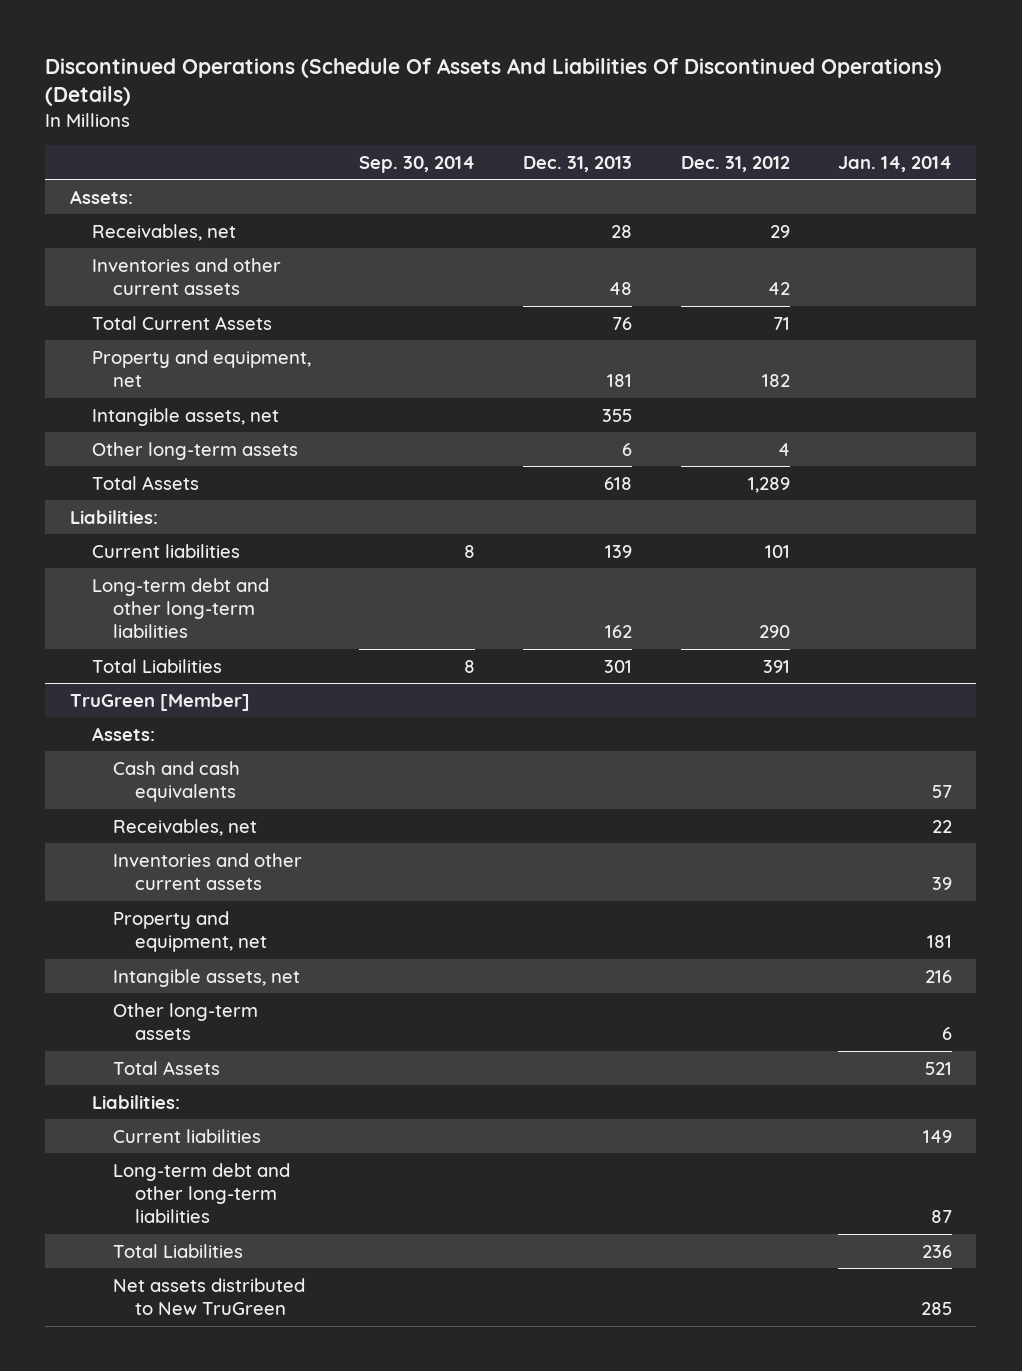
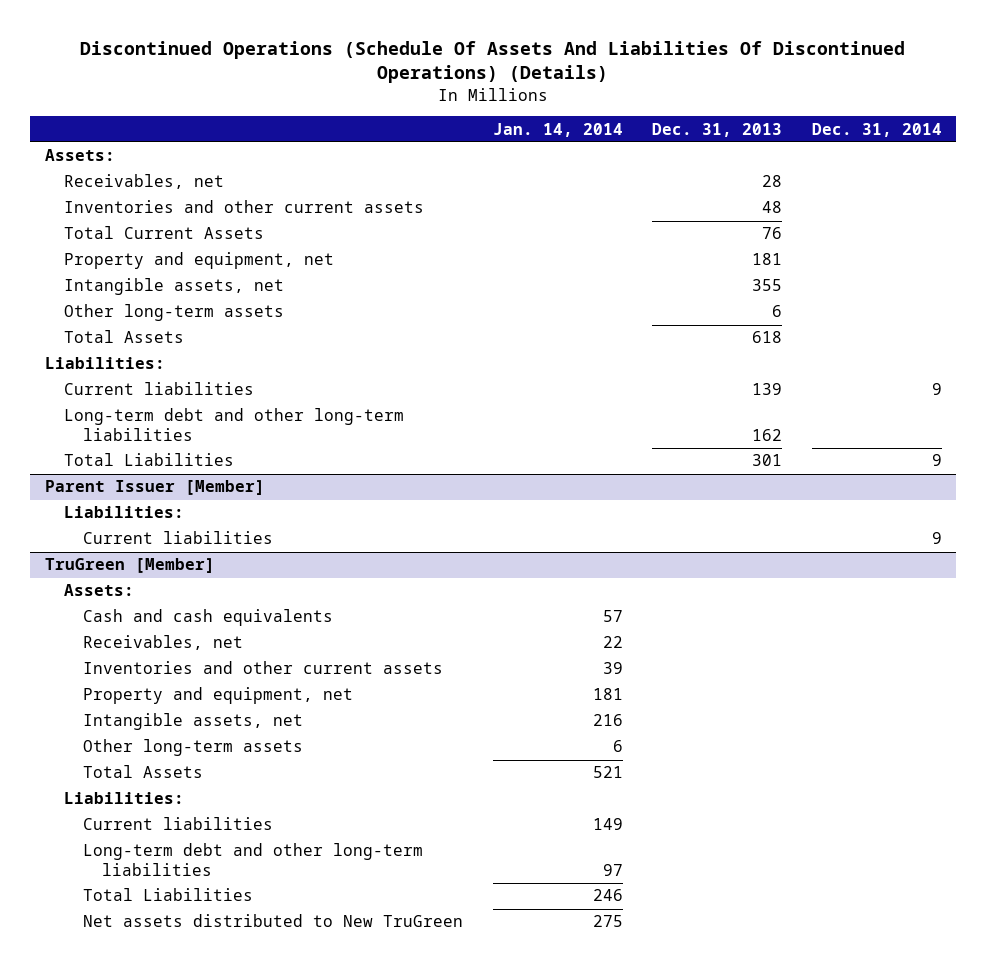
[358,155,475,173] Sep. 30, 2014 -> none
[680,155,790,172] Dec. 31, 2012 -> none
none -> [811,122,942,137] Dec. 31, 2014
none -> [45,480,266,496] Parent Issuer [Member]
none -> [64,506,185,519] Liabilities:
none -> [83,531,274,545] Current liabilities
[930,1210,952,1224] 87 -> [602,864,623,877] 97
[921,1244,952,1258] 236 -> [592,889,623,902] 246
[920,1301,952,1315] 285 -> [592,915,623,928] 275

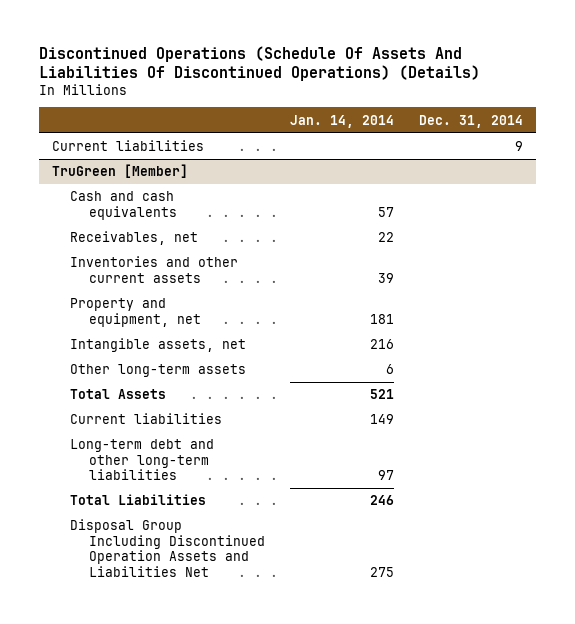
[652,122,783,137] Dec. 31, 2013 -> none
[45,149,116,162] Assets: -> none
[64,174,225,190] Receivables, net -> none
[64,200,425,214] Inventories and other current assets -> none
[64,226,265,240] Total Current Assets -> none
[64,252,335,270] Property and equipment, net -> none
[64,278,285,296] Intangible assets, net -> none
[64,304,285,322] Other long-term assets -> none
[64,330,185,344] Total Assets -> none
[45,357,166,370] Liabilities: -> none
[64,408,405,442] Long-term debt and other long-term liabilities -> none
[64,453,235,467] Total Liabilities -> none
[45,480,266,496] Parent Issuer [Member] -> none
[64,506,185,519] Liabilities: -> none
[83,531,274,545] Current liabilities -> none
[64,584,135,597] Assets: -> none
[64,792,185,805] Liabilities: -> none
[83,914,464,928] Net assets distributed to New TruGreen -> [70,519,265,577] Disposal Group Including Discontinued Operation Assets and Liabilities Net

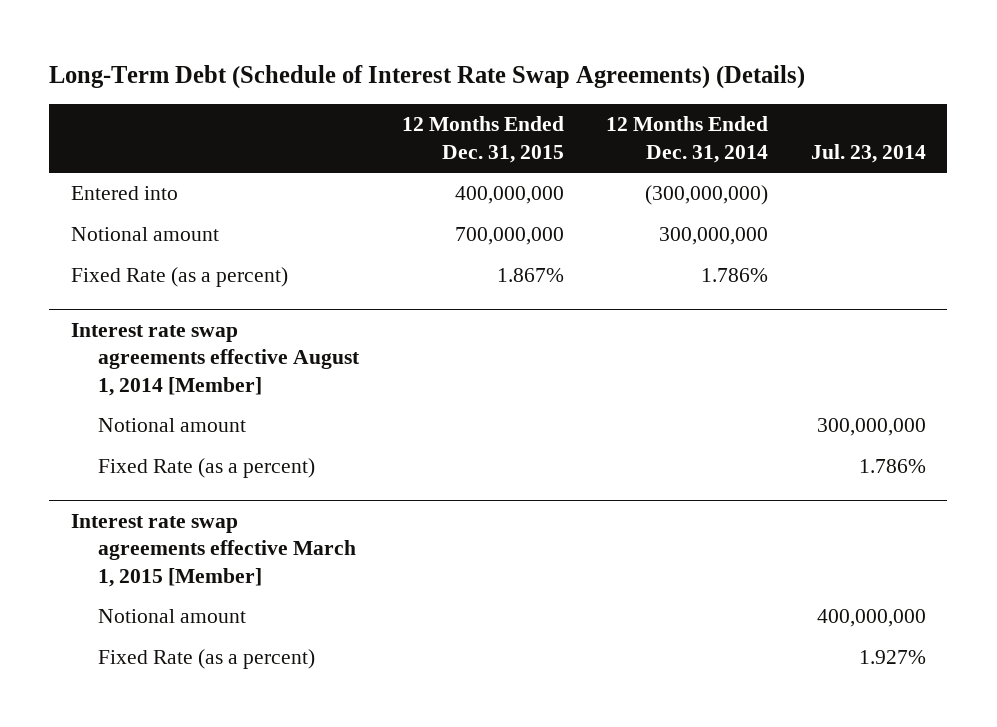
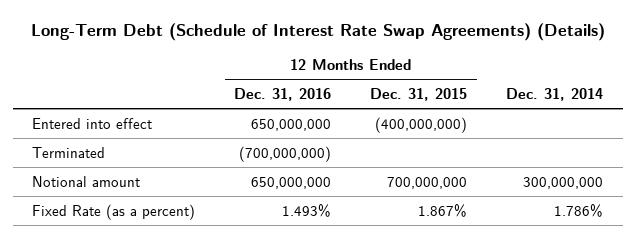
[606,116,769,163] 12 Months Ended Dec. 31, 2014 -> none
[810,143,926,163] Jul. 23, 2014 -> none
none -> [234,88,332,102] Dec. 31, 2016
none -> [506,88,604,102] Dec. 31, 2014
[70,186,178,201] Entered into -> [32,117,153,129] Entered into effect
[454,186,564,205] 400,000,000 -> [375,116,468,133] (400,000,000)
none -> [32,146,106,158] Terminated
[70,322,361,396] Interest rate swap agreements effective August 1, 2014 [Member] -> none
[98,418,247,433] Notional amount -> none
[98,458,316,479] Fixed Rate (as a percent) -> none
[70,513,357,587] Interest rate swap agreements effective March 1, 2015 [Member] -> none
[98,609,247,624] Notional amount -> none
[98,649,316,670] Fixed Rate (as a percent) -> none

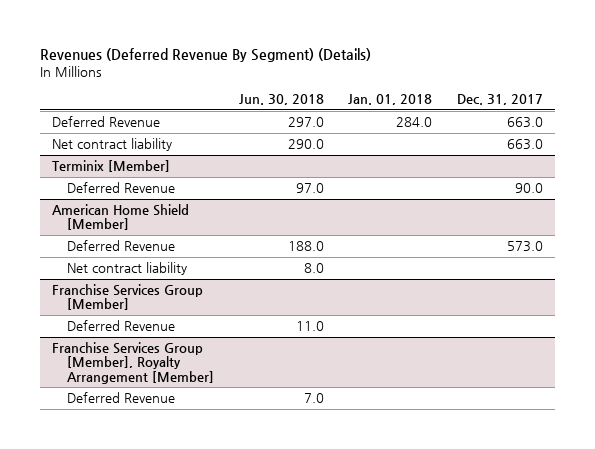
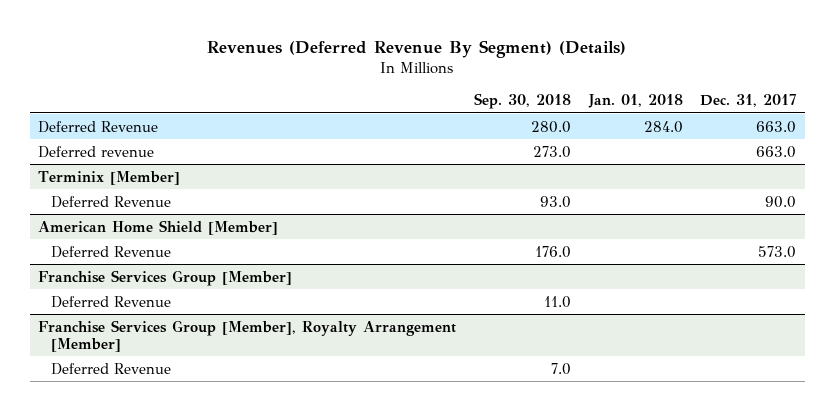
[238,94,324,106] Jun. 30, 2018 -> none
none -> [473,93,571,110] Sep. 30, 2018
[52,138,173,152] Net contract liability -> [38,145,155,158] Deferred revenue
[67,262,188,276] Net contract liability -> none

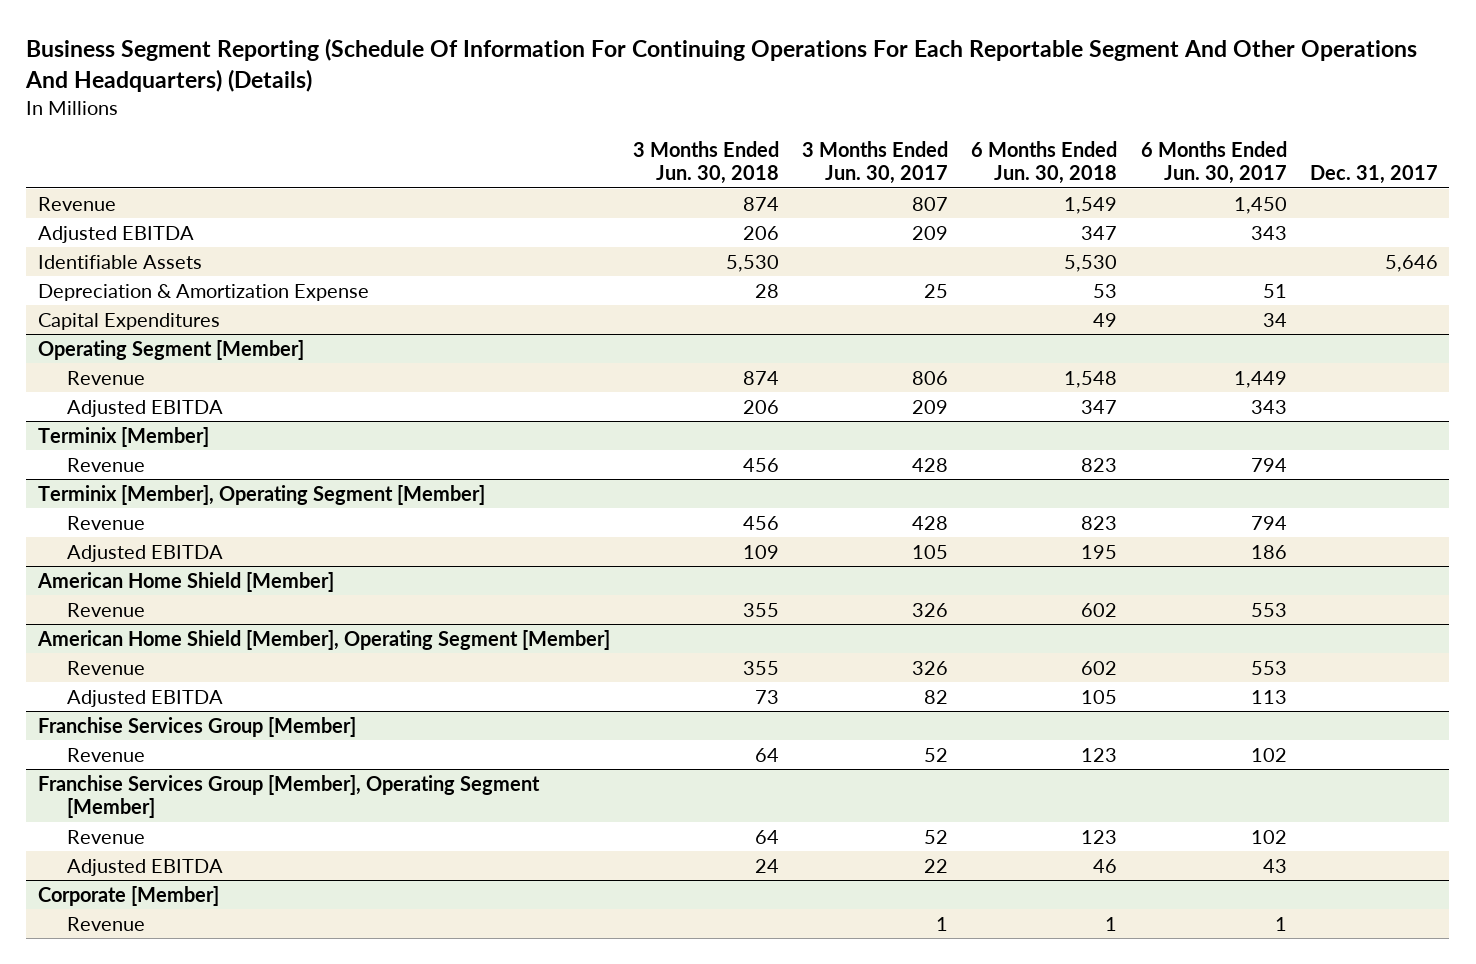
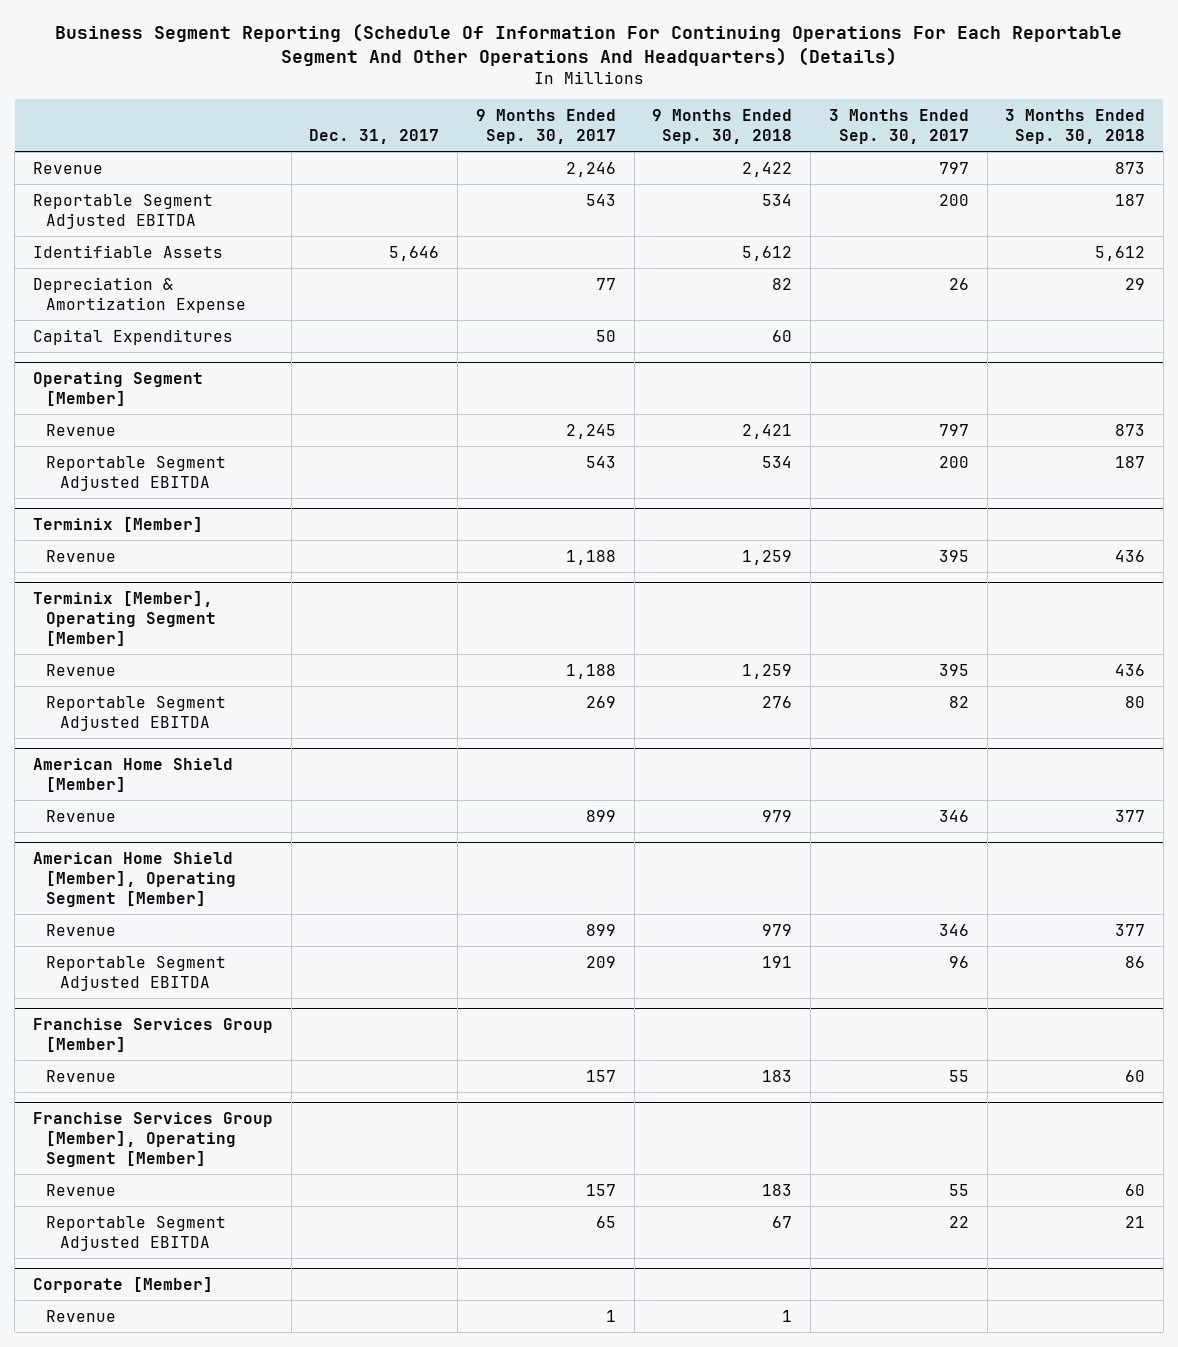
[633,140,780,185] 3 Months Ended Jun. 30, 2018 -> none
[802,140,949,185] 3 Months Ended Jun. 30, 2017 -> none
[971,140,1118,185] 6 Months Ended Jun. 30, 2018 -> none
[1140,140,1287,185] 6 Months Ended Jun. 30, 2017 -> none
none -> [475,108,616,144] 9 Months Ended Sep. 30, 2017
none -> [652,108,793,144] 9 Months Ended Sep. 30, 2018
none -> [828,108,969,144] 3 Months Ended Sep. 30, 2017
none -> [1005,108,1146,144] 3 Months Ended Sep. 30, 2018
[37,225,194,243] Adjusted EBITDA -> [33,193,214,229] Reportable Segment Adjusted EBITDA
[67,399,224,417] Adjusted EBITDA -> [46,455,227,491] Reportable Segment Adjusted EBITDA
[67,544,224,562] Adjusted EBITDA -> [46,695,227,731] Reportable Segment Adjusted EBITDA
[67,689,224,707] Adjusted EBITDA -> [46,955,227,991] Reportable Segment Adjusted EBITDA
[67,858,224,876] Adjusted EBITDA -> [46,1215,227,1251] Reportable Segment Adjusted EBITDA

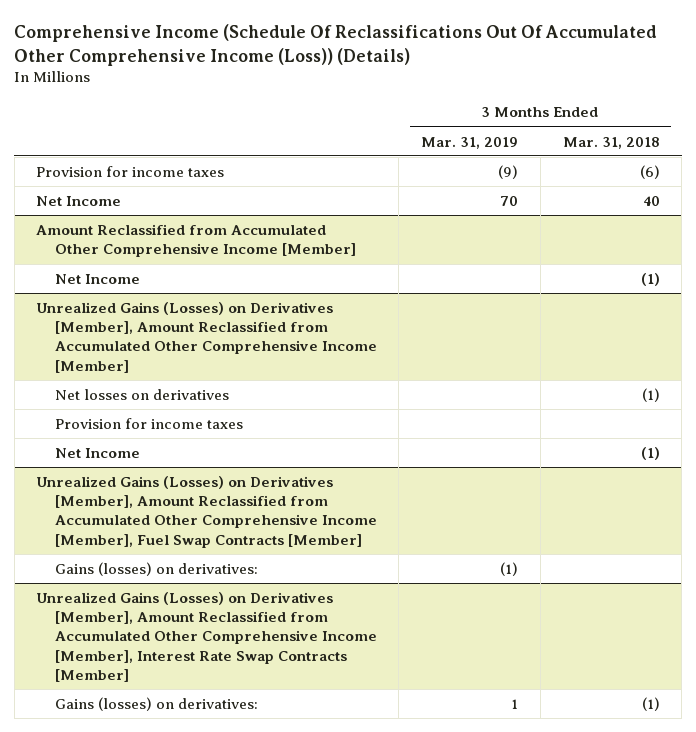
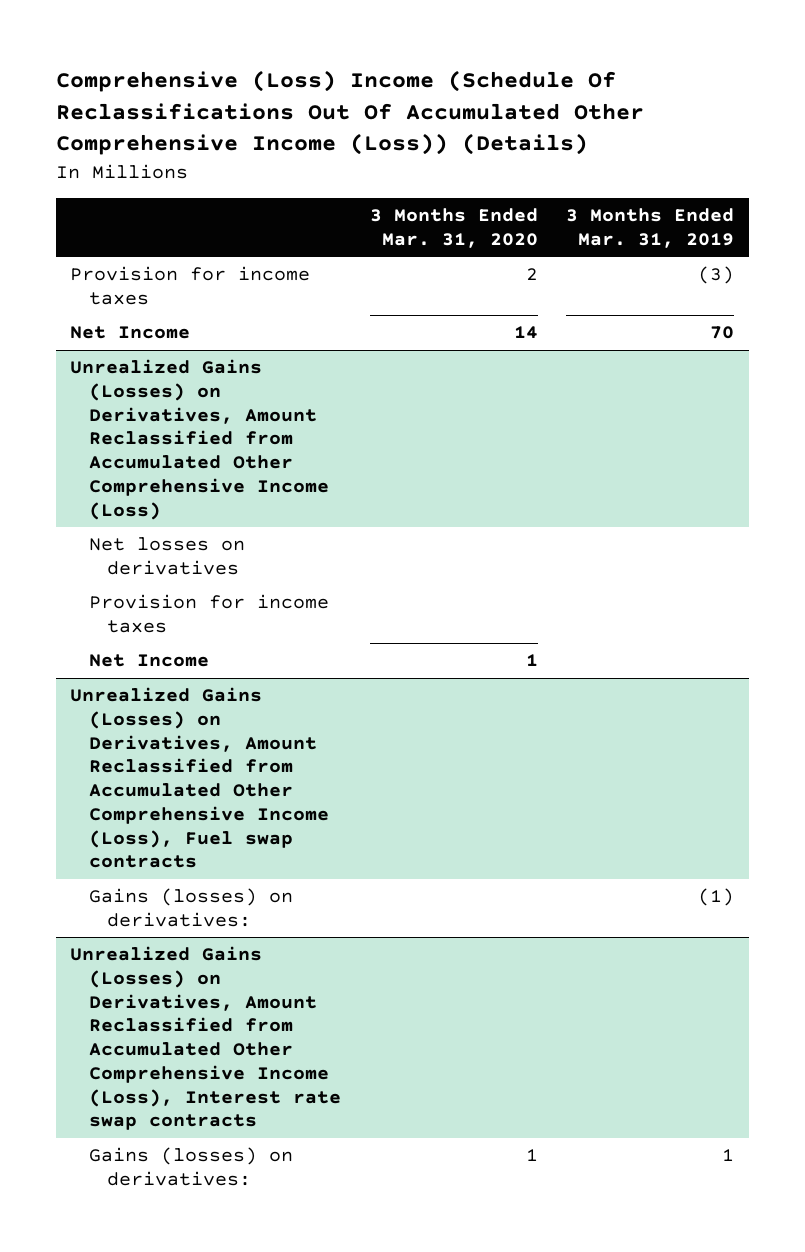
[14,23,658,66] Comprehensive Income (Schedule Of Reclassifications Out Of Accumulated Other Comprehensive Income (Loss)) (Details) -> [55,70,644,156] Comprehensive (Loss) Income (Schedule Of Reclassifications Out Of Accumulated Other Comprehensive Income (Loss)) (Details)
[562,136,660,149] Mar. 31, 2018 -> none
none -> [369,208,538,248] 3 Months Ended Mar. 31, 2020
[498,164,519,179] (9) -> [698,266,735,285] (3)
[36,223,356,258] Amount Reclassified from Accumulated Other Comprehensive Income [Member] -> none
[54,273,140,284] Net Income -> none
[36,301,377,373] Unrealized Gains (Losses) on Derivatives [Member], Amount Reclassified from Accumulated Other Comprehensive Income [Member] -> [70,359,329,520] Unrealized Gains (Losses) on Derivatives, Amount Reclassified from Accumulated Other Comprehensive Income (Loss)
[36,475,377,548] Unrealized Gains (Losses) on Derivatives [Member], Amount Reclassified from Accumulated Other Comprehensive Income [Member], Fuel Swap Contracts [Member] -> [70,687,329,869] Unrealized Gains (Losses) on Derivatives, Amount Reclassified from Accumulated Other Comprehensive Income (Loss), Fuel swap contracts
[36,591,377,683] Unrealized Gains (Losses) on Derivatives [Member], Amount Reclassified from Accumulated Other Comprehensive Income [Member], Interest Rate Swap Contracts [Member] -> [70,946,341,1131] Unrealized Gains (Losses) on Derivatives, Amount Reclassified from Accumulated Other Comprehensive Income (Loss), Interest rate swap contracts

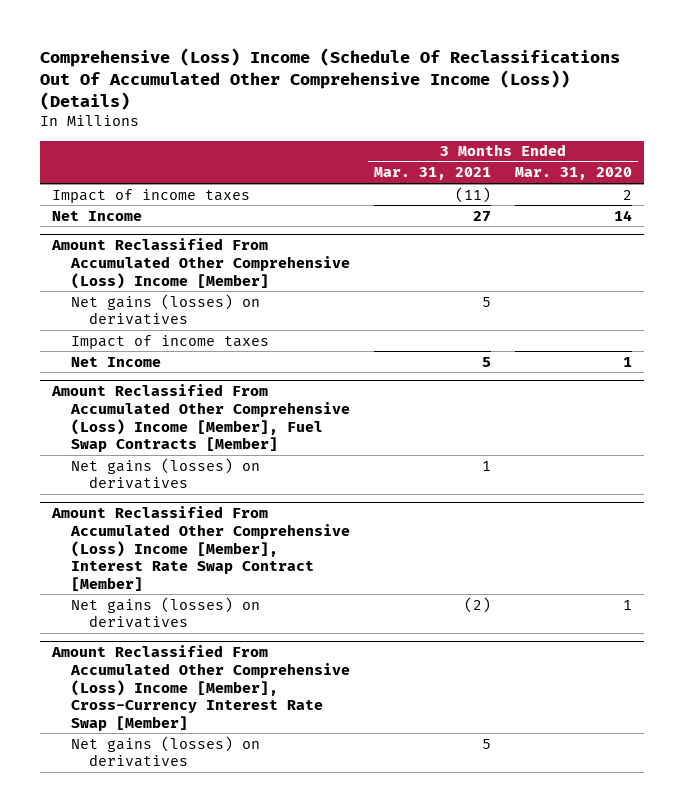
[566,208,735,248] 3 Months Ended Mar. 31, 2019 -> none
none -> [374,167,492,181] Mar. 31, 2021
[70,266,311,306] Provision for income taxes -> [52,188,251,203] Impact of income taxes
[70,359,329,520] Unrealized Gains (Losses) on Derivatives, Amount Reclassified from Accumulated Other Comprehensive Income (Loss) -> [51,238,350,289] Amount Reclassified From Accumulated Other Comprehensive (Loss) Income [Member]
[88,537,245,576] Net losses on derivatives -> [70,293,260,326] Net gains (losses) on derivatives
[88,594,329,634] Provision for income taxes -> [70,334,269,349] Impact of income taxes
[70,687,329,869] Unrealized Gains (Losses) on Derivatives, Amount Reclassified from Accumulated Other Comprehensive Income (Loss), Fuel swap contracts -> [51,384,350,453] Amount Reclassified From Accumulated Other Comprehensive (Loss) Income [Member], Fuel Swap Contracts [Member]
[88,888,293,928] Gains (losses) on derivatives: -> [70,457,260,490] Net gains (losses) on derivatives
[70,946,341,1131] Unrealized Gains (Losses) on Derivatives, Amount Reclassified from Accumulated Other Comprehensive Income (Loss), Interest rate swap contracts -> [51,506,350,591] Amount Reclassified From Accumulated Other Comprehensive (Loss) Income [Member], Interest Rate Swap Contract [Member]
[88,1147,293,1187] Gains (losses) on derivatives: -> [70,596,260,629] Net gains (losses) on derivatives
none -> [51,645,350,731] Amount Reclassified From Accumulated Other Comprehensive (Loss) Income [Member], Cross-Currency Interest Rate Swap [Member]
none -> [70,735,260,768] Net gains (losses) on derivatives

